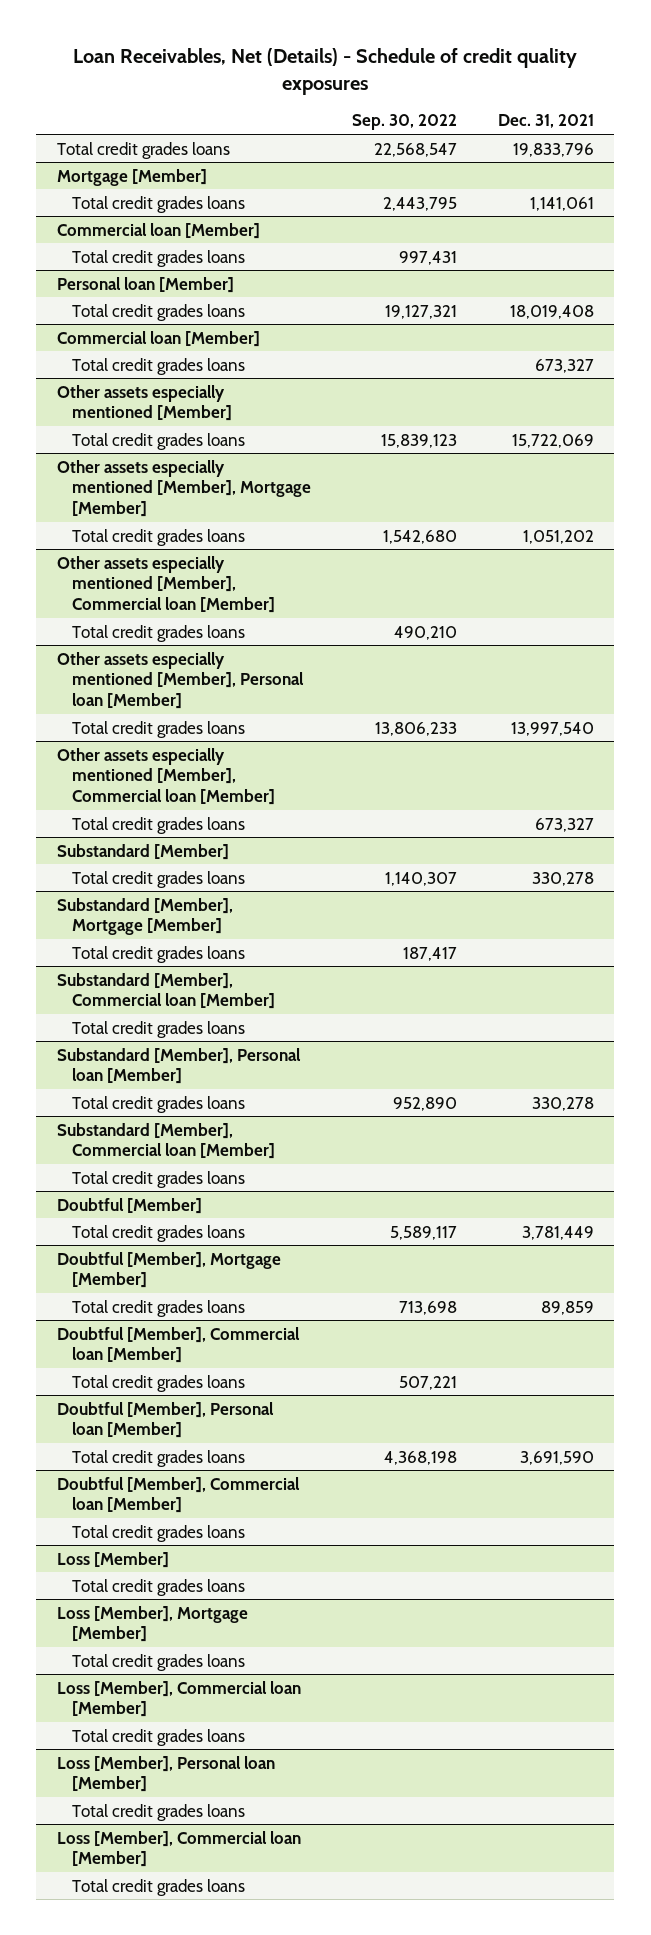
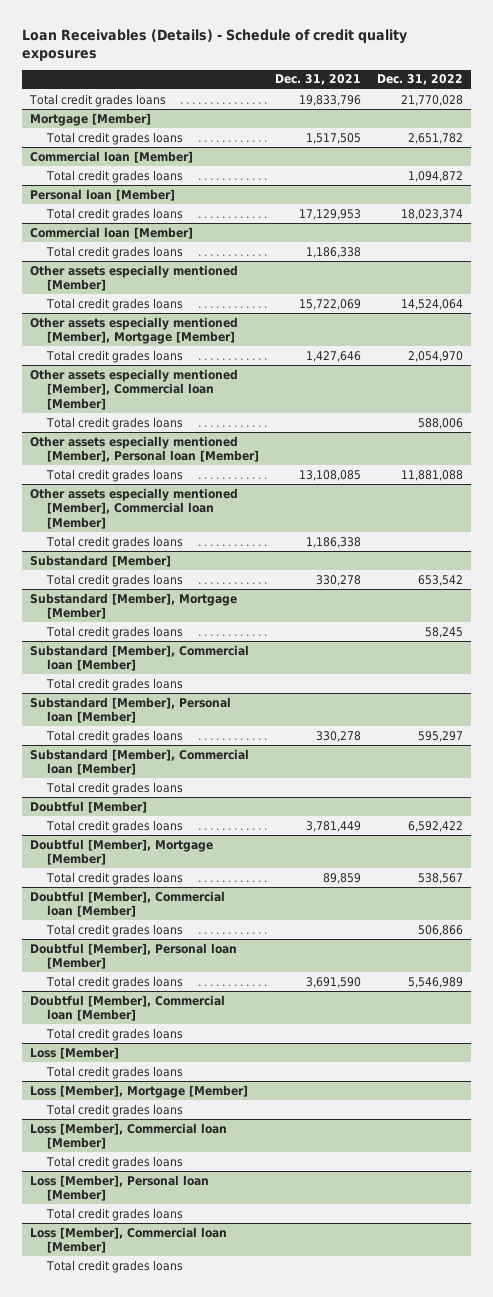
[73,47,578,95] Loan Receivables, Net (Details) - Schedule of credit quality exposures -> [22,29,408,62] Loan Receivables (Details) - Schedule of credit quality exposures
[351,114,457,131] Sep. 30, 2022 -> none
none -> [376,74,463,86] Dec. 31, 2022
[529,196,594,211] 1,141,061 -> [305,132,361,144] 1,517,505
[509,304,594,319] 18,019,408 -> [298,208,361,220] 17,129,953
[534,358,594,373] 673,327 -> [305,246,361,258] 1,186,338
[522,529,594,544] 1,051,202 -> [305,350,361,362] 1,427,646
[510,721,594,736] 13,997,540 -> [298,469,361,481] 13,108,085
[534,817,594,832] 673,327 -> [305,536,361,548] 1,186,338

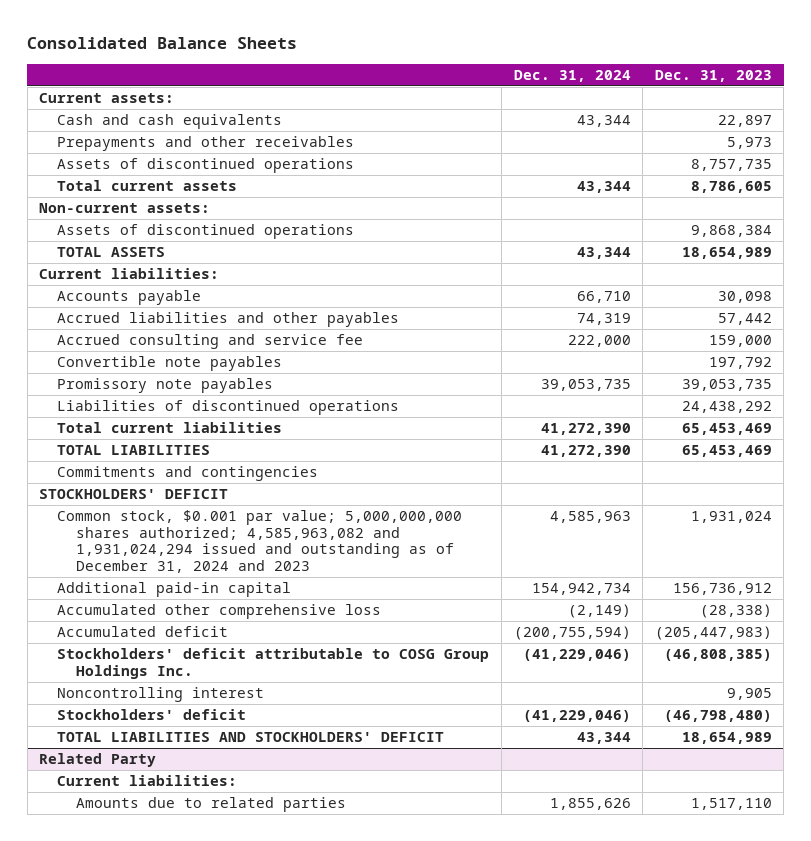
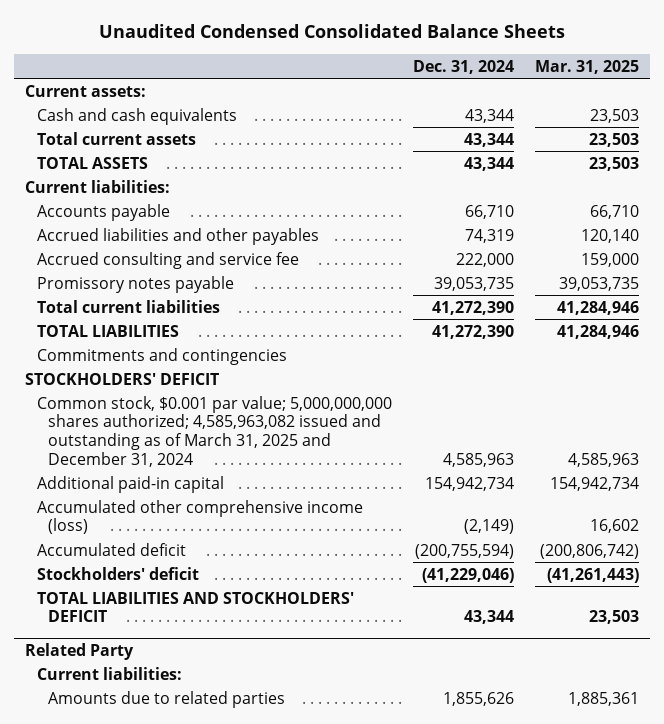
[27,37,298,50] Consolidated Balance Sheets -> [99,24,566,39] Unaudited Condensed Consolidated Balance Sheets
[654,70,772,83] Dec. 31, 2023 -> none
none -> [535,59,640,74] Mar. 31, 2025
[57,136,355,152] Prepayments and other receivables -> none
[57,158,355,174] Assets of discontinued operations -> none
[39,203,211,214] Non-current assets: -> none
[57,224,355,240] Assets of discontinued operations -> none
[57,356,283,372] Convertible note payables -> none
[57,400,400,416] Liabilities of discontinued operations -> none
[57,378,274,394] Promissory note payables -> [36,275,234,293] Promissory notes payable
[57,510,463,573] Common stock, $0.001 par value; 5,000,000,000 shares authorized; 4,585,963,082 and 1,931,024,294 issued and outstanding as of December 31, 2024 and 2023 -> [36,395,392,467] Common stock, $0.001 par value; 5,000,000,000 shares authorized; 4,585,963,082 issued and outstanding as of March 31, 2025 and December 31, 2024
[57,604,382,620] Accumulated other comprehensive loss -> [36,499,363,535] Accumulated other comprehensive income (loss)
[57,648,490,679] Stockholders' deficit attributable to COSG Group Holdings Inc. -> none
[57,687,265,703] Noncontrolling interest -> none

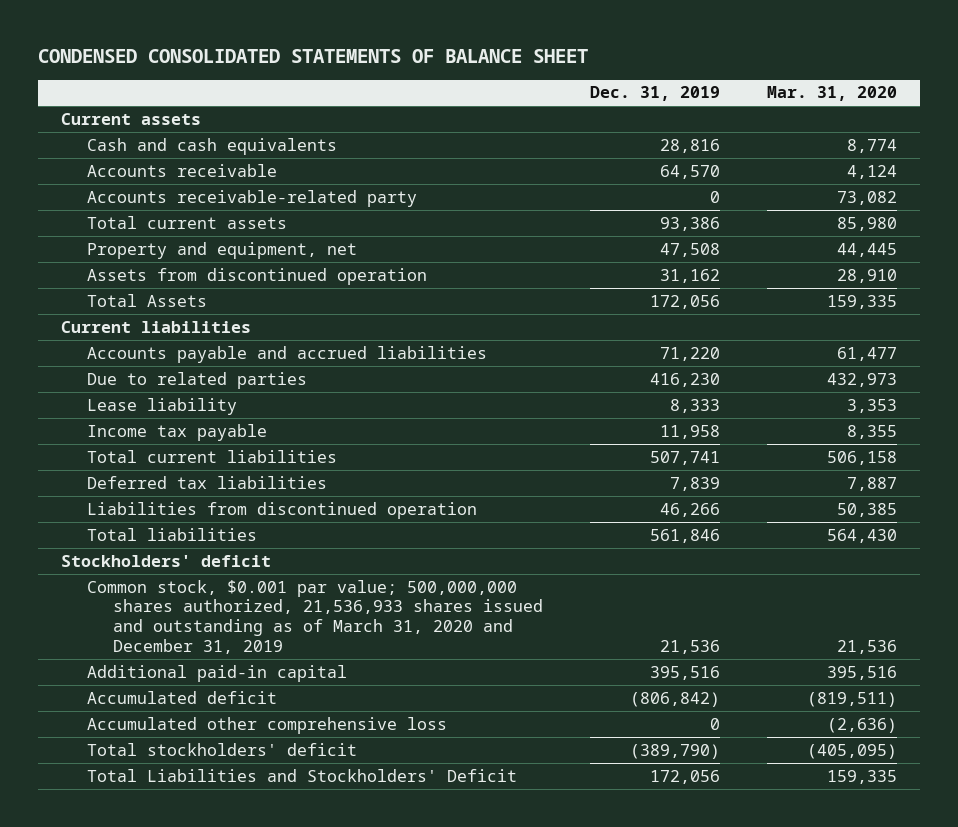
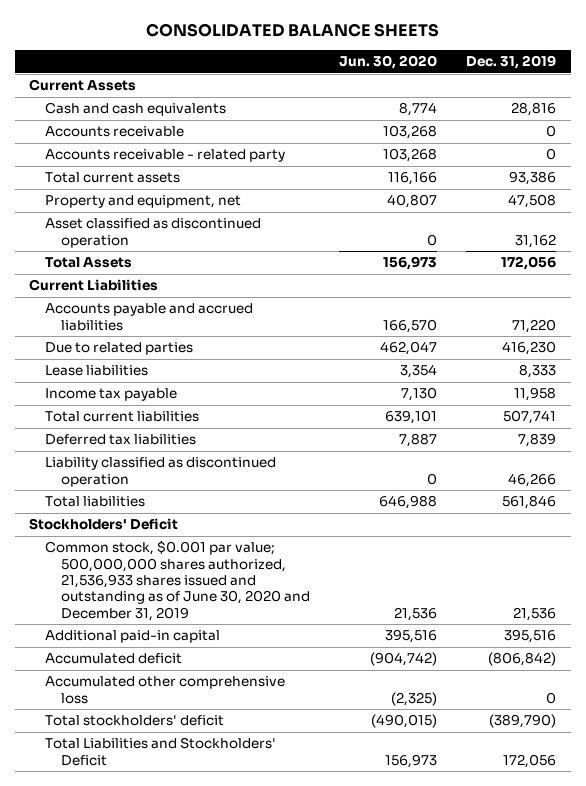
[37,49,588,64] CONDENSED CONSOLIDATED STATEMENTS OF BALANCE SHEET -> [145,23,439,38] CONSOLIDATED BALANCE SHEETS
[766,86,897,102] Mar. 31, 2020 -> none
none -> [339,55,438,70] Jun. 30, 2020
[61,112,202,125] Current assets -> [29,79,137,92] Current Assets
[659,164,720,179] 64,570 -> [546,125,557,138] 0
[87,189,418,207] Accounts receivable-related party -> [45,149,286,163] Accounts receivable - related party
[87,267,428,285] Assets from discontinued operation -> [45,218,262,248] Asset classified as discontinued operation
[61,320,252,333] Current liabilities -> [29,279,159,292] Current Liabilities
[87,397,238,415] Lease liability -> [45,365,149,377] Lease liabilities
[87,501,478,519] Liabilities from discontinued operation -> [45,457,277,487] Liability classified as discontinued operation
[61,554,272,567] Stockholders' deficit -> [29,518,179,531] Stockholders' Deficit
[87,579,544,654] Common stock, $0.001 par value; 500,000,000 shares authorized, 21,536,933 shares issued and outstanding as of March 31, 2020 and December 31, 2019 -> [45,540,311,621] Common stock, $0.001 par value; 500,000,000 shares authorized, 21,536,933 shares issued and outstanding as of June 30, 2020 and December 31, 2019

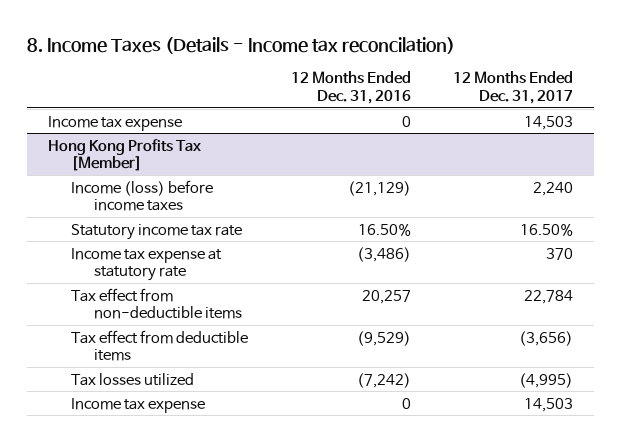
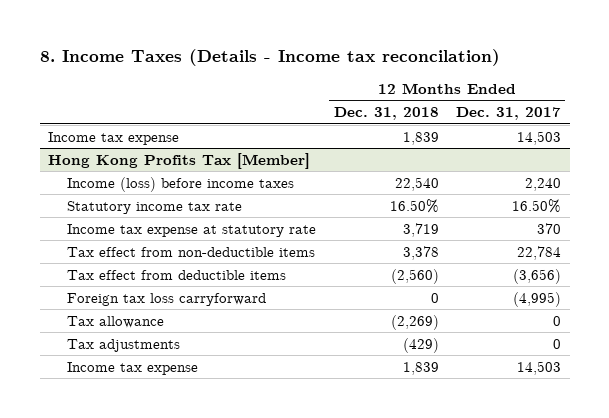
[290,71,411,105] 12 Months Ended Dec. 31, 2016 -> none
none -> [333,106,439,120] Dec. 31, 2018
none -> [67,292,267,306] Foreign tax loss carryforward
none -> [67,315,165,328] Tax allowance
[71,372,195,386] Tax losses utilized -> [67,338,181,352] Tax adjustments
[519,372,574,388] (4,995) -> [552,338,561,349] 0

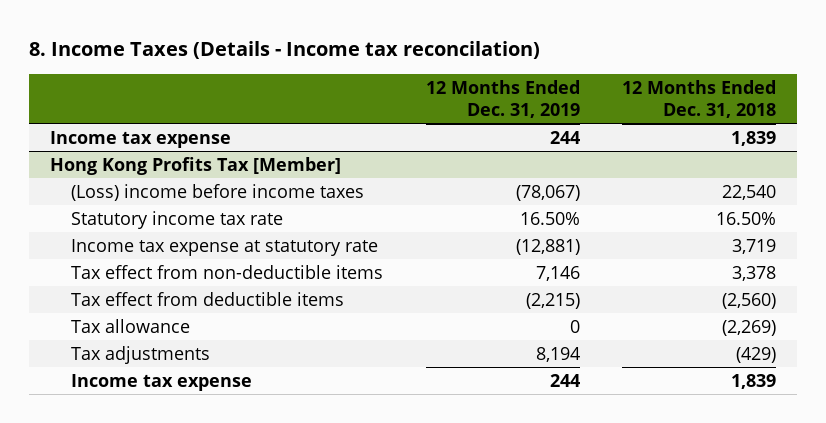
[455,106,561,120] Dec. 31, 2017 -> none
none -> [425,79,580,118] 12 Months Ended Dec. 31, 2019
[67,176,295,192] Income (loss) before income taxes -> [71,183,365,201] (Loss) income before income taxes
[67,292,267,306] Foreign tax loss carryforward -> none

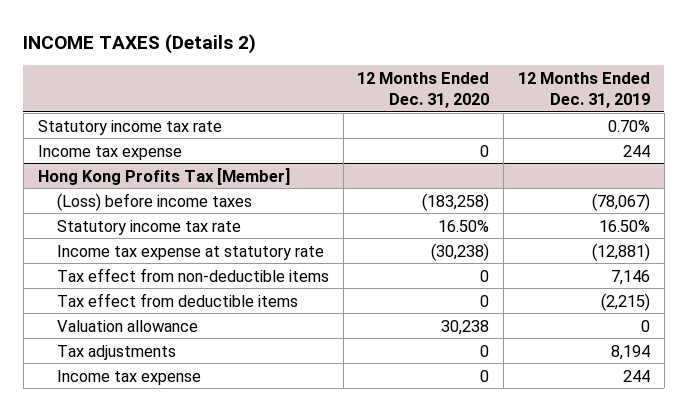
[29,41,541,60] 8. Income Taxes (Details - Income tax reconcilation) -> [23,33,257,54] INCOME TAXES (Details 2)
[621,79,776,118] 12 Months Ended Dec. 31, 2018 -> none
none -> [357,71,490,108] 12 Months Ended Dec. 31, 2020
none -> [37,119,222,135] Statutory income tax rate
[71,183,365,201] (Loss) income before income taxes -> [56,192,252,211] (Loss) before income taxes
[71,318,191,333] Tax allowance -> [56,319,198,332] Valuation allowance

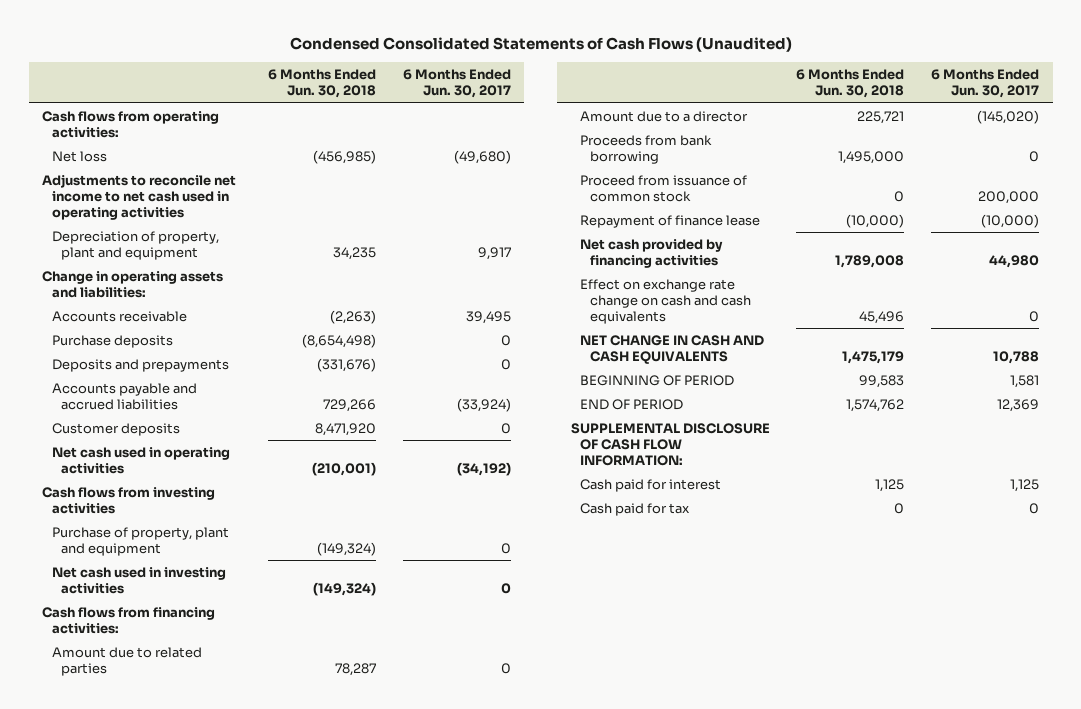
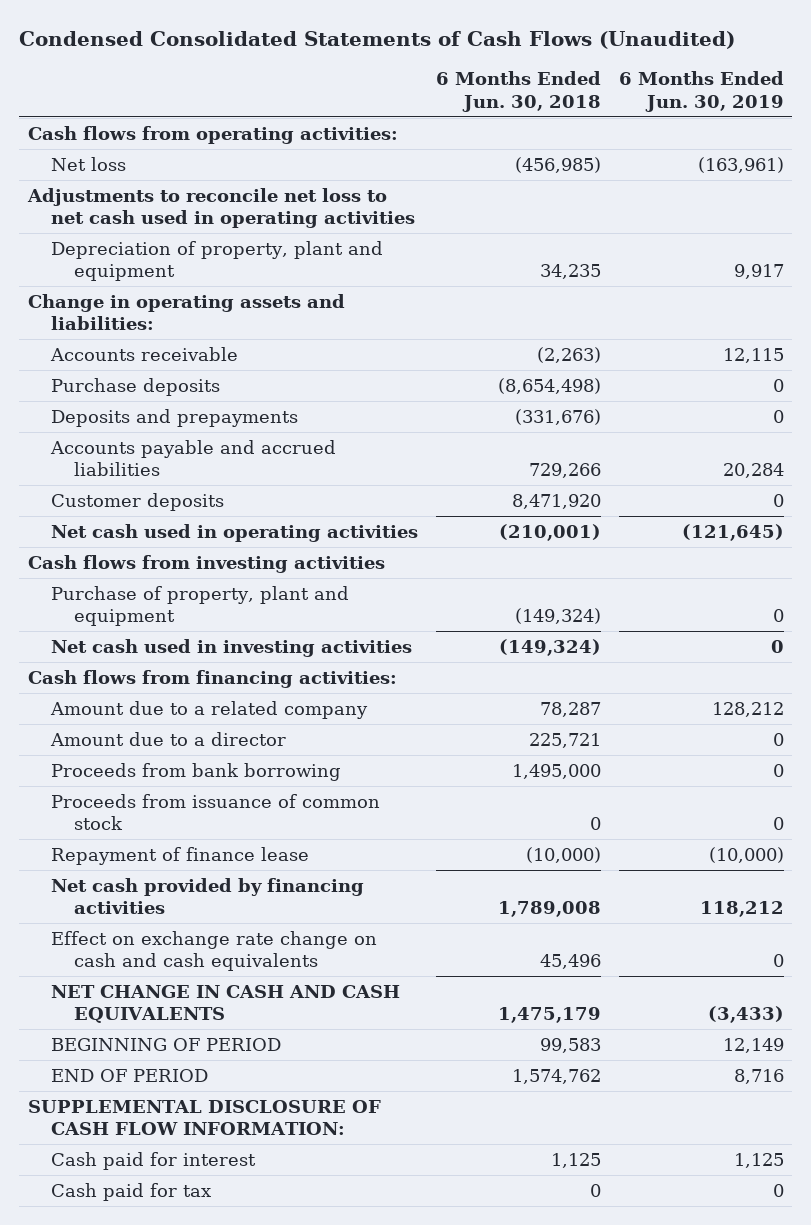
[402,69,511,99] 6 Months Ended Jun. 30, 2017 -> none
none -> [618,71,784,112] 6 Months Ended Jun. 30, 2019
[42,173,237,220] Adjustments to reconcile net income to net cash used in operating activities -> [26,187,415,229] Adjustments to reconcile net loss to net cash used in operating activities
[51,646,202,676] Amount due to related parties -> [49,700,368,719] Amount due to a related company
[580,174,748,202] Proceed from issuance of common stock -> [50,793,380,831] Proceeds from issuance of common stock

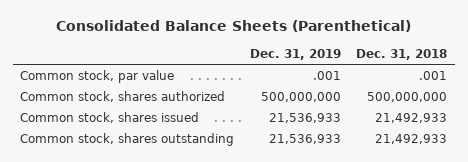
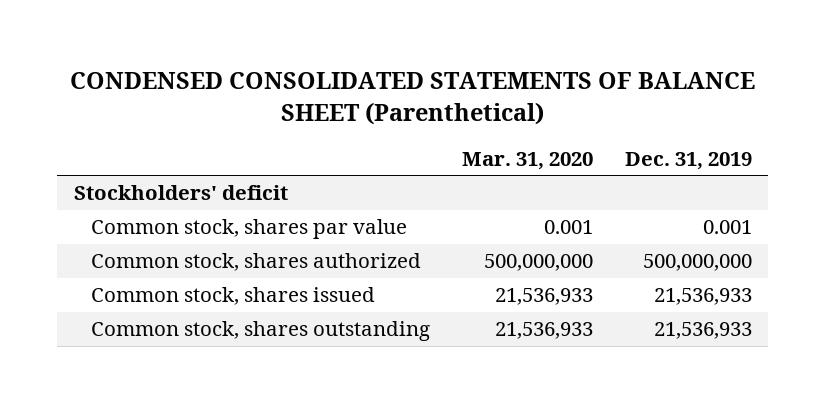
[55,20,411,33] Consolidated Balance Sheets (Parenthetical) -> [69,72,755,125] CONDENSED CONSOLIDATED STATEMENTS OF BALANCE SHEET (Parenthetical)
[356,49,448,61] Dec. 31, 2018 -> none
none -> [461,151,593,170] Mar. 31, 2020
none -> [73,185,288,201] Stockholders' deficit
[20,69,175,83] Common stock, par value -> [90,219,407,240] Common stock, shares par value
[312,70,341,80] .001 -> [703,220,753,235] 0.001

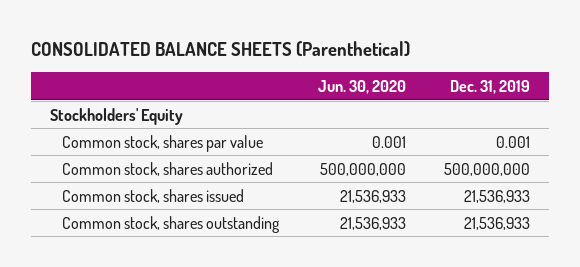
[69,72,755,125] CONDENSED CONSOLIDATED STATEMENTS OF BALANCE SHEET (Parenthetical) -> [31,41,411,58] CONSOLIDATED BALANCE SHEETS (Parenthetical)
[461,151,593,170] Mar. 31, 2020 -> none
none -> [317,79,406,94] Jun. 30, 2020
[73,185,288,201] Stockholders' deficit -> [50,107,184,125] Stockholders' Equity

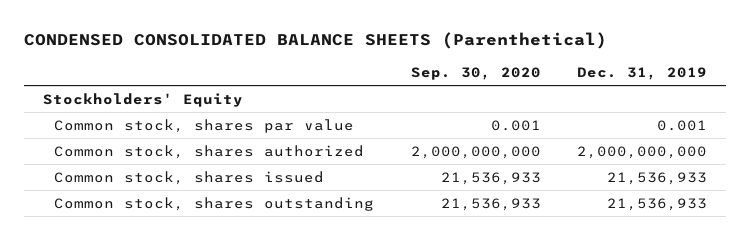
[31,41,411,58] CONSOLIDATED BALANCE SHEETS (Parenthetical) -> [24,32,608,50] CONDENSED CONSOLIDATED BALANCE SHEETS (Parenthetical)
[317,79,406,94] Jun. 30, 2020 -> none
none -> [410,66,541,80] Sep. 30, 2020
[444,162,531,176] 500,000,000 -> [577,145,708,159] 2,000,000,000

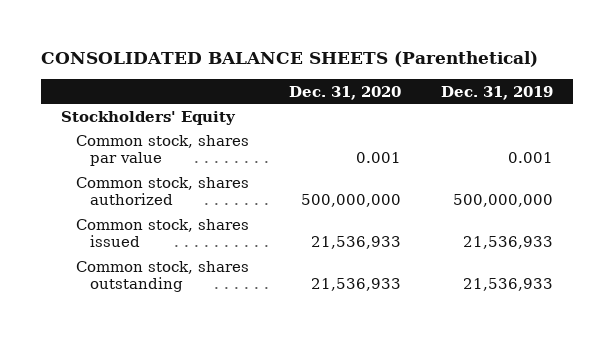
[24,32,608,50] CONDENSED CONSOLIDATED BALANCE SHEETS (Parenthetical) -> [41,51,539,68] CONSOLIDATED BALANCE SHEETS (Parenthetical)
[410,66,541,80] Sep. 30, 2020 -> none
none -> [288,85,401,100] Dec. 31, 2020
[577,145,708,159] 2,000,000,000 -> [452,194,553,208] 500,000,000

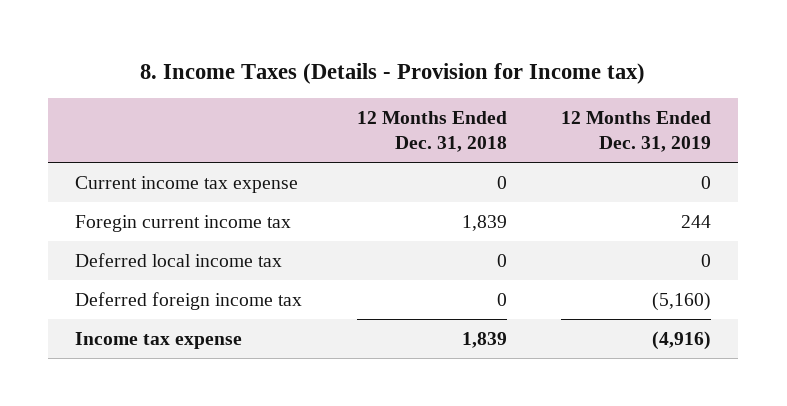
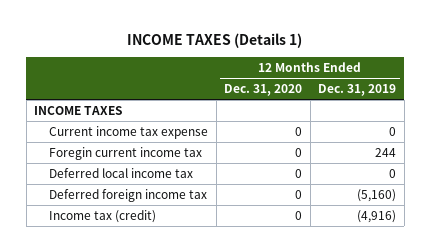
[140,62,646,84] 8. Income Taxes (Details - Provision for Income tax) -> [127,33,303,49] INCOME TAXES (Details 1)
[356,111,507,153] 12 Months Ended Dec. 31, 2018 -> none
none -> [224,84,303,97] Dec. 31, 2020
none -> [34,105,123,115] INCOME TAXES
[75,332,243,350] Income tax expense -> [49,209,157,223] Income tax (credit)

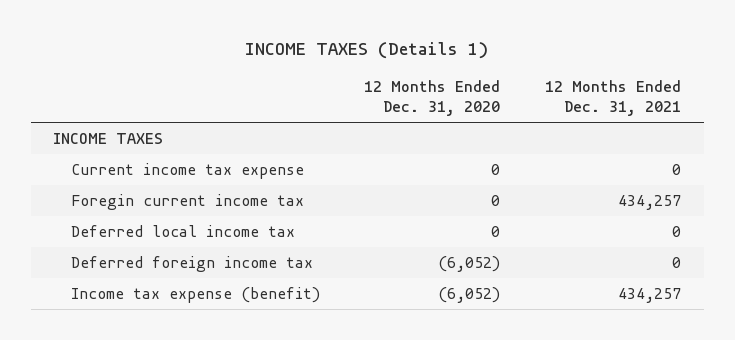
[318,84,397,97] Dec. 31, 2019 -> none
none -> [545,80,682,117] 12 Months Ended Dec. 31, 2021
[295,189,303,199] 0 -> [438,256,501,273] (6,052)
[49,209,157,223] Income tax (credit) -> [70,287,320,304] Income tax expense (benefit)
[295,210,303,220] 0 -> [438,287,501,304] (6,052)

